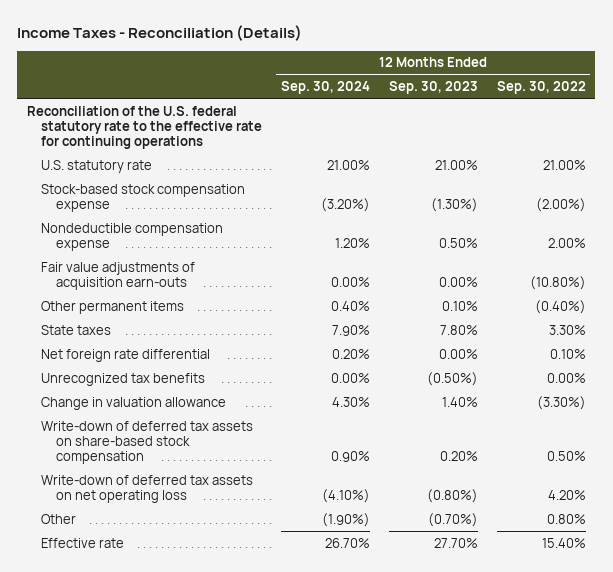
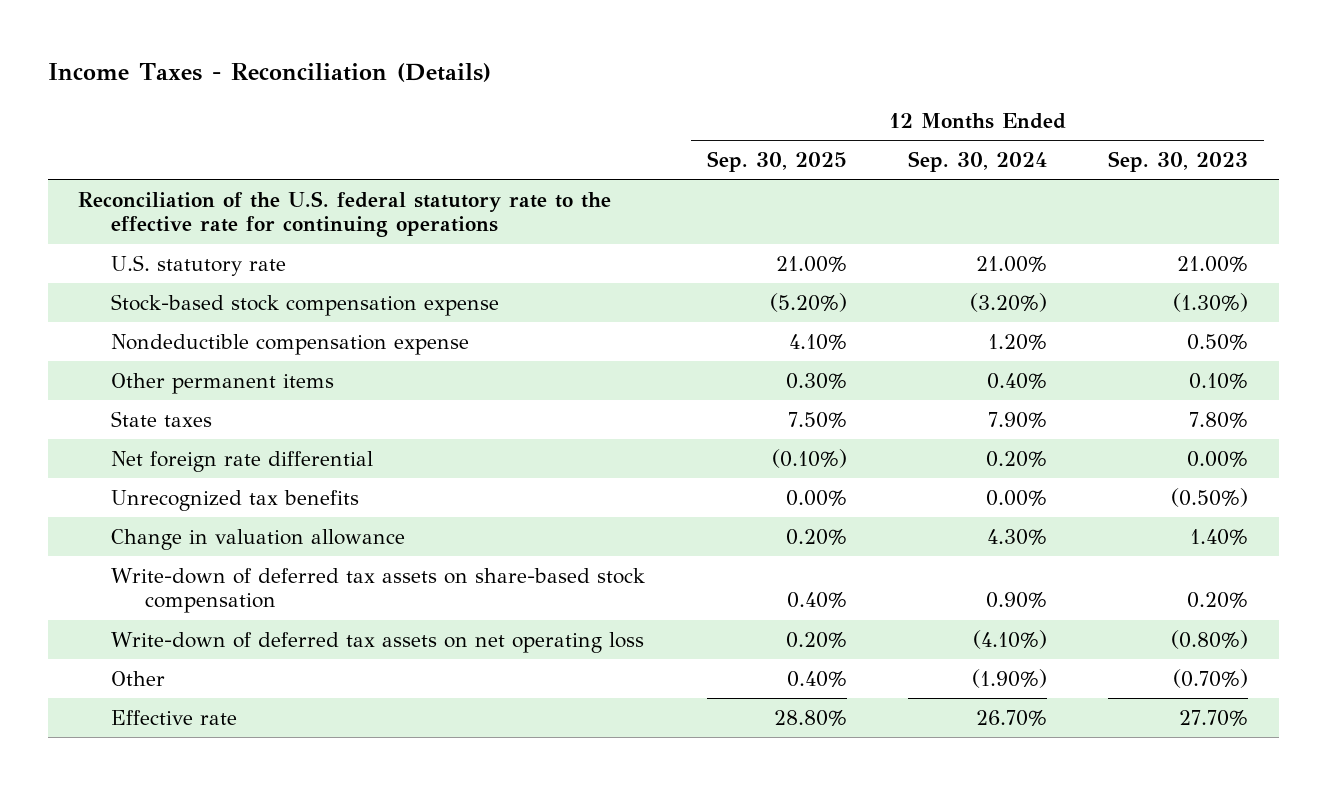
[496,81,586,95] Sep. 30, 2022 -> none
none -> [706,151,847,173] Sep. 30, 2025
[41,261,196,290] Fair value adjustments of acquisition earn-outs -> none

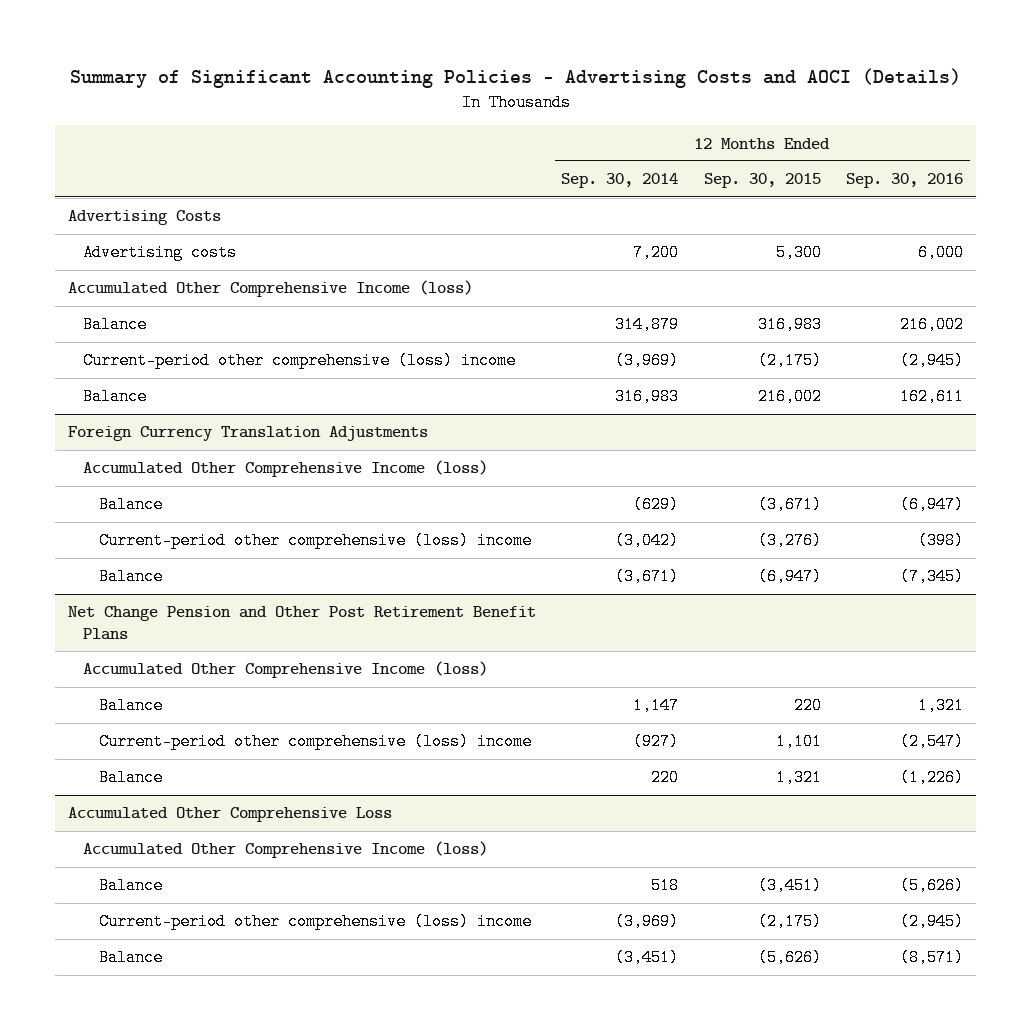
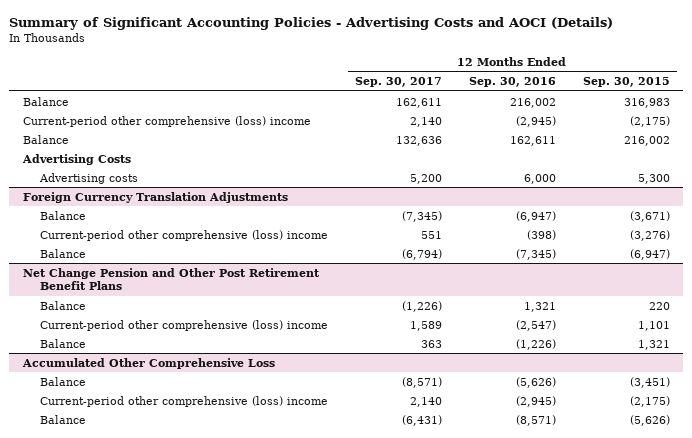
[561,173,679,189] Sep. 30, 2014 -> none
none -> [354,77,442,88] Sep. 30, 2017
[67,280,473,298] Accumulated Other Comprehensive Income (loss) -> none
[67,210,221,226] Advertising Costs -> [21,153,131,165] Advertising Costs
[83,244,238,262] Advertising costs -> [38,172,138,184] Advertising costs
[83,460,489,478] Accumulated Other Comprehensive Income (loss) -> none
[83,661,489,679] Accumulated Other Comprehensive Income (loss) -> none
[83,841,489,859] Accumulated Other Comprehensive Income (loss) -> none

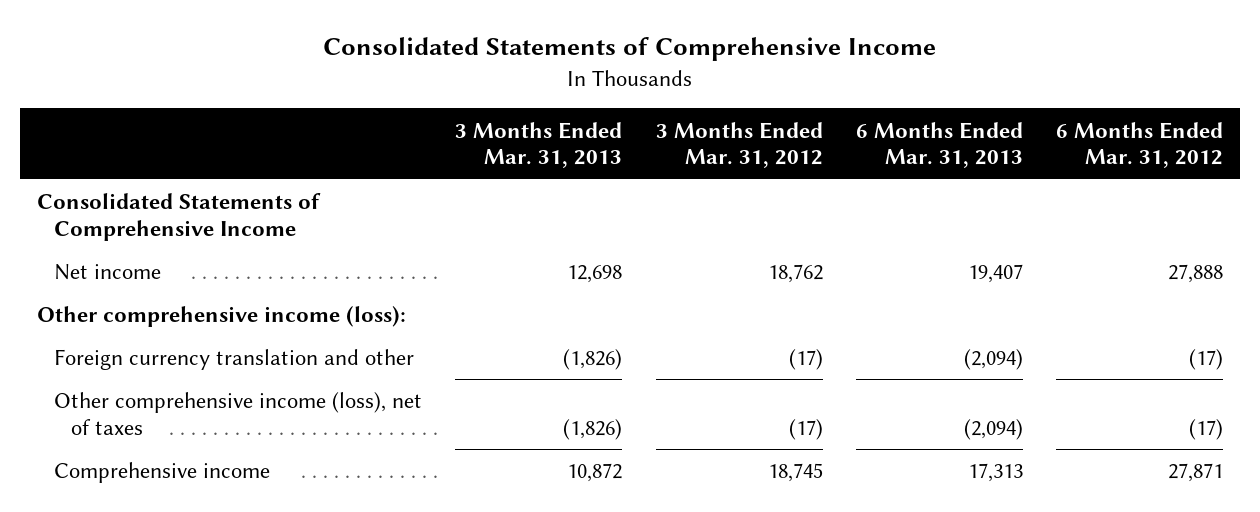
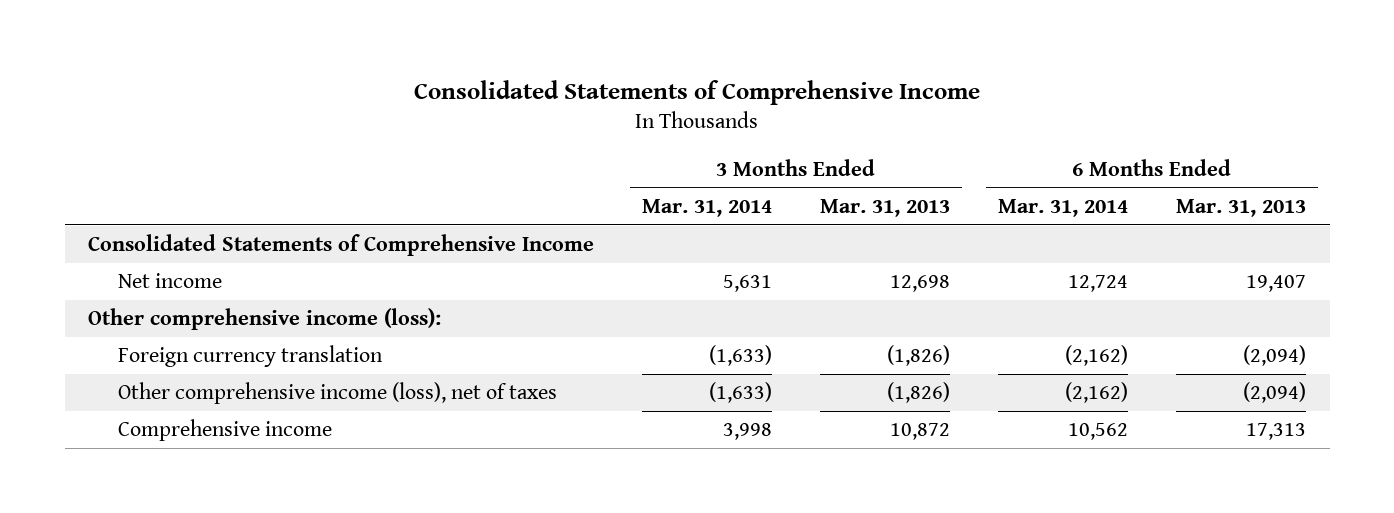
[655,121,823,169] 3 Months Ended Mar. 31, 2012 -> none
[1056,121,1224,169] 6 Months Ended Mar. 31, 2012 -> none
none -> [642,198,773,217] Mar. 31, 2014
none -> [998,198,1129,217] Mar. 31, 2014
[53,349,414,371] Foreign currency translation and other -> [117,345,383,368] Foreign currency translation

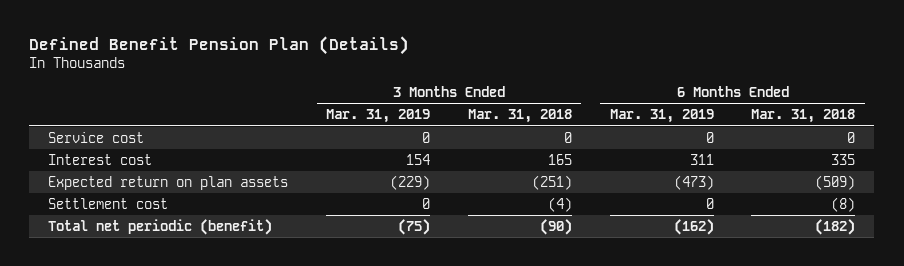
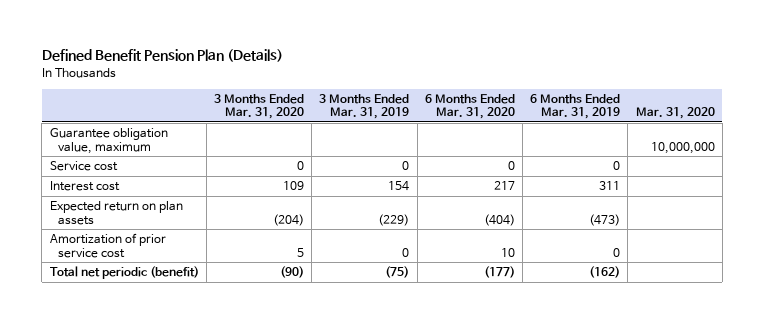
[467,109,572,124] Mar. 31, 2018 -> none
[751,109,856,124] Mar. 31, 2018 -> none
none -> [213,93,304,120] 3 Months Ended Mar. 31, 2020
none -> [424,93,515,120] 6 Months Ended Mar. 31, 2020
none -> [635,107,715,120] Mar. 31, 2020
none -> [49,128,168,154] Guarantee obligation value, maximum
[48,197,169,209] Settlement cost -> none
none -> [49,233,166,258] Amortization of prior service cost

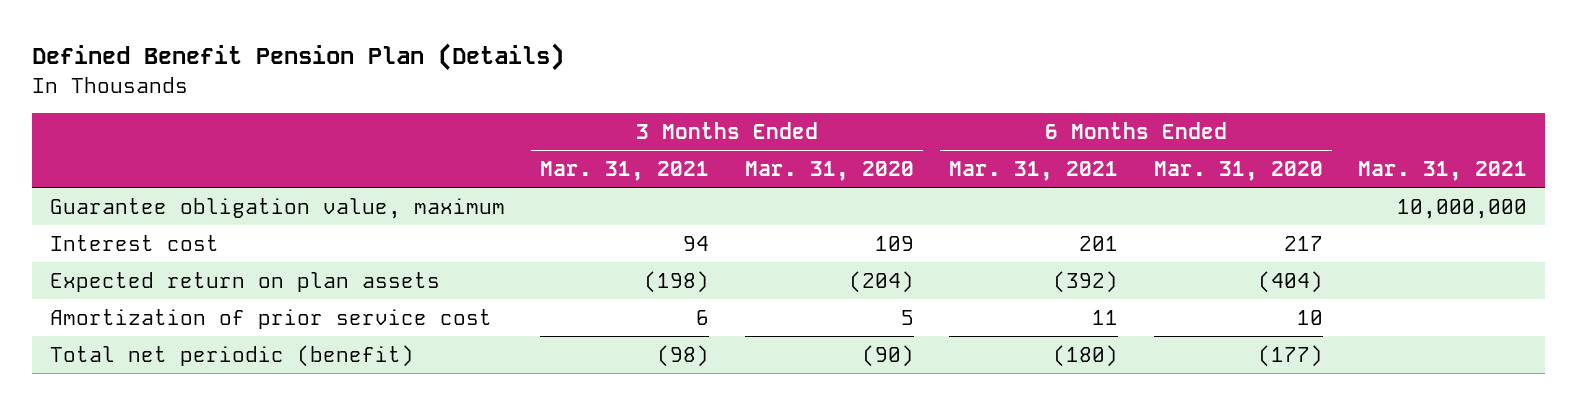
[319,93,410,120] 3 Months Ended Mar. 31, 2019 -> none
[530,93,621,120] 6 Months Ended Mar. 31, 2019 -> none
[635,107,715,120] Mar. 31, 2020 -> none
none -> [540,161,710,182] Mar. 31, 2021
none -> [949,161,1119,182] Mar. 31, 2021
none -> [1358,161,1528,182] Mar. 31, 2021
[49,161,118,172] Service cost -> none

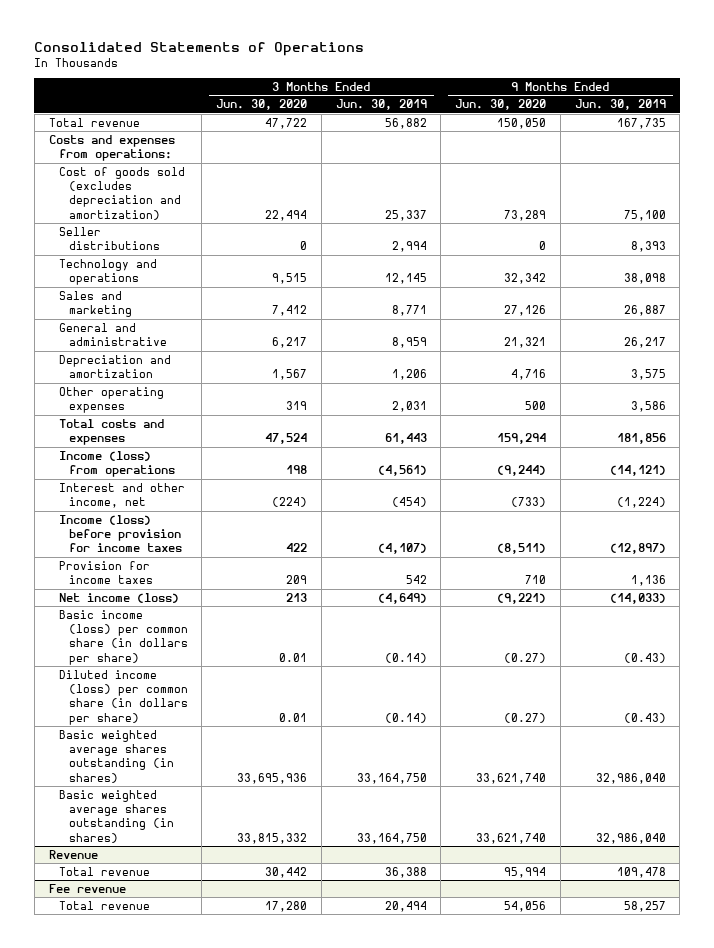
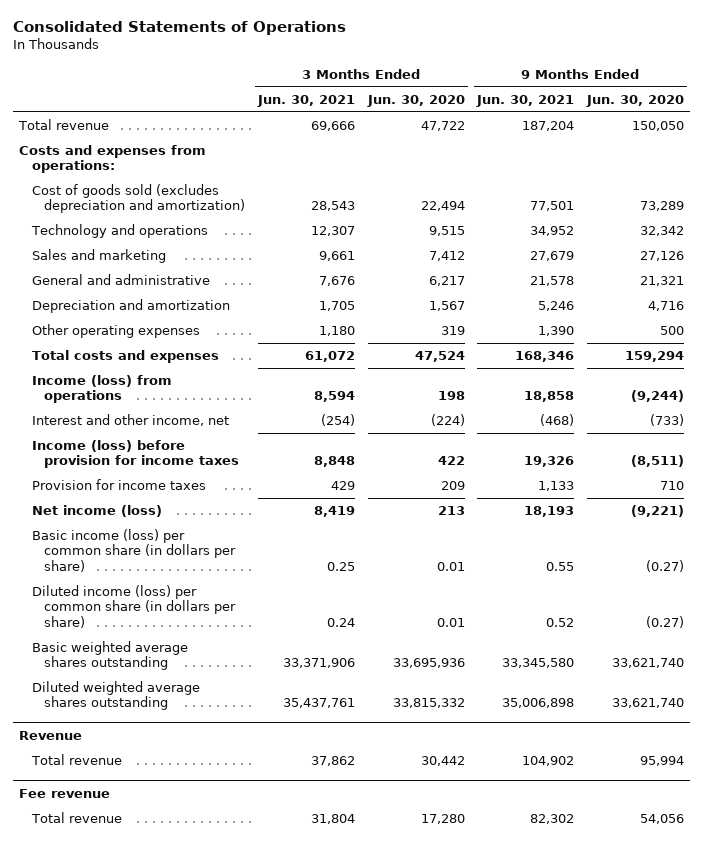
[335,99,427,111] Jun. 30, 2019 -> none
[574,99,666,111] Jun. 30, 2019 -> none
none -> [257,94,356,107] Jun. 30, 2021
none -> [476,94,575,107] Jun. 30, 2021
[58,226,160,251] Seller distributions -> none
[58,729,174,783] Basic weighted average shares outstanding (in shares) -> [31,641,188,671] Basic weighted average shares outstanding
[58,789,174,843] Basic weighted average shares outstanding (in shares) -> [31,681,200,711] Diluted weighted average shares outstanding

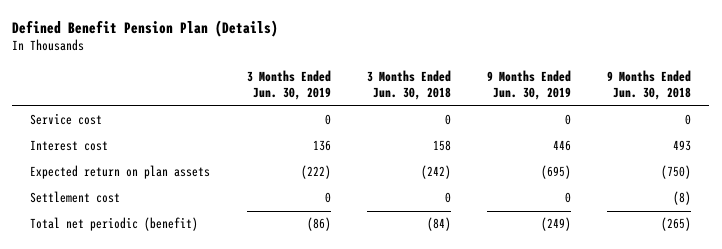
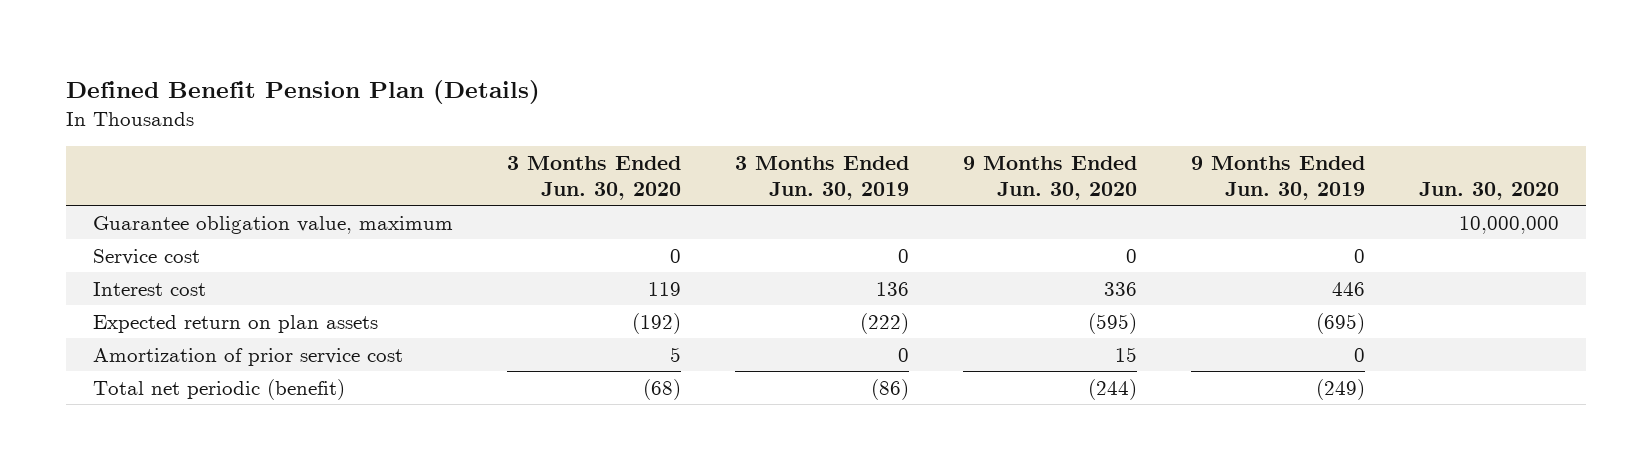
[366,70,451,101] 3 Months Ended Jun. 30, 2018 -> none
[607,70,692,101] 9 Months Ended Jun. 30, 2018 -> none
none -> [507,155,682,200] 3 Months Ended Jun. 30, 2020
none -> [963,155,1138,200] 9 Months Ended Jun. 30, 2020
none -> [1419,181,1560,200] Jun. 30, 2020
none -> [93,215,454,234] Guarantee obligation value, maximum
[30,191,121,204] Settlement cost -> none
none -> [93,347,404,366] Amortization of prior service cost

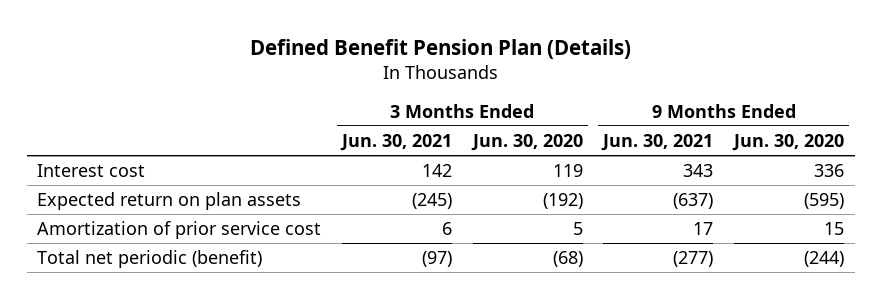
[735,155,910,200] 3 Months Ended Jun. 30, 2019 -> none
[1191,155,1366,200] 9 Months Ended Jun. 30, 2019 -> none
[1419,181,1560,200] Jun. 30, 2020 -> none
none -> [339,133,452,151] Jun. 30, 2021
none -> [601,133,714,151] Jun. 30, 2021
[93,215,454,234] Guarantee obligation value, maximum -> none
[93,248,201,265] Service cost -> none

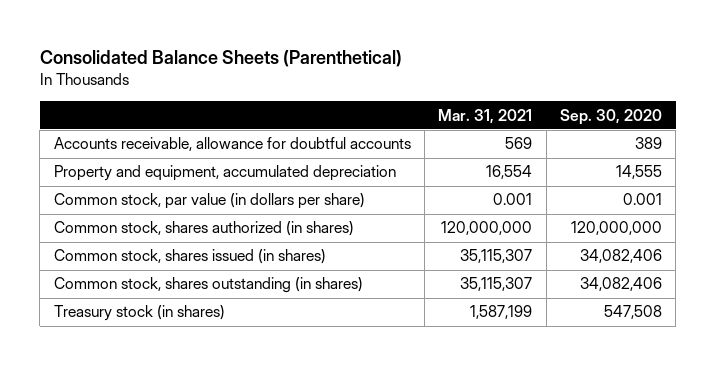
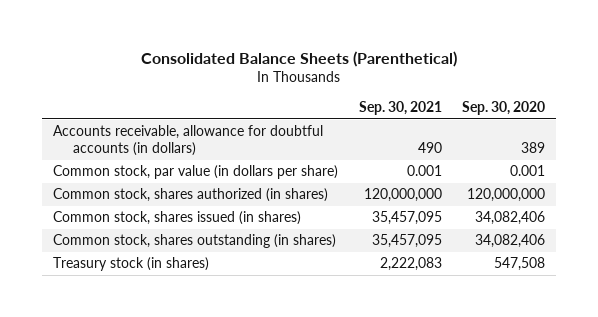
[438,108,533,124] Mar. 31, 2021 -> none
none -> [358,101,442,116] Sep. 30, 2021
[53,165,396,182] Property and equipment, accumulated depreciation -> none
[53,137,411,152] Accounts receivable, allowance for doubtful accounts -> [52,125,323,157] Accounts receivable, allowance for doubtful accounts (in dollars)

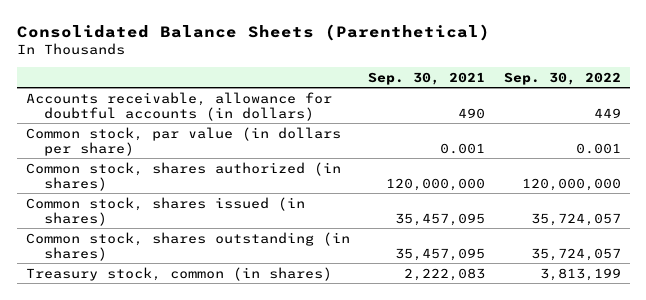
[462,101,546,116] Sep. 30, 2020 -> none
none -> [503,71,621,85] Sep. 30, 2022
[52,257,209,272] Treasury stock (in shares) -> [25,266,332,281] Treasury stock, common (in shares)

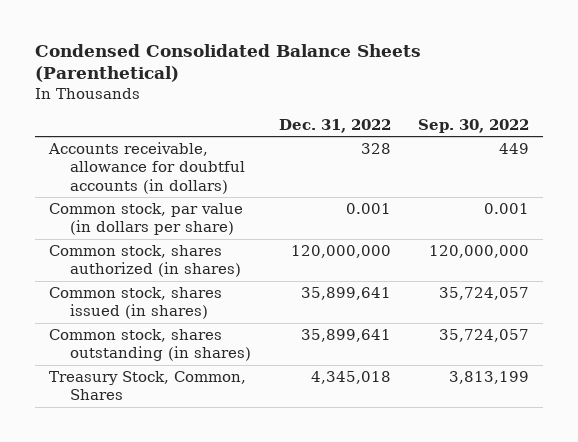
[16,23,490,41] Consolidated Balance Sheets (Parenthetical) -> [34,44,421,83] Condensed Consolidated Balance Sheets (Parenthetical)
[368,71,486,85] Sep. 30, 2021 -> none
none -> [278,118,391,133] Dec. 31, 2022
[25,266,332,281] Treasury stock, common (in shares) -> [48,370,246,401] Treasury Stock, Common, Shares

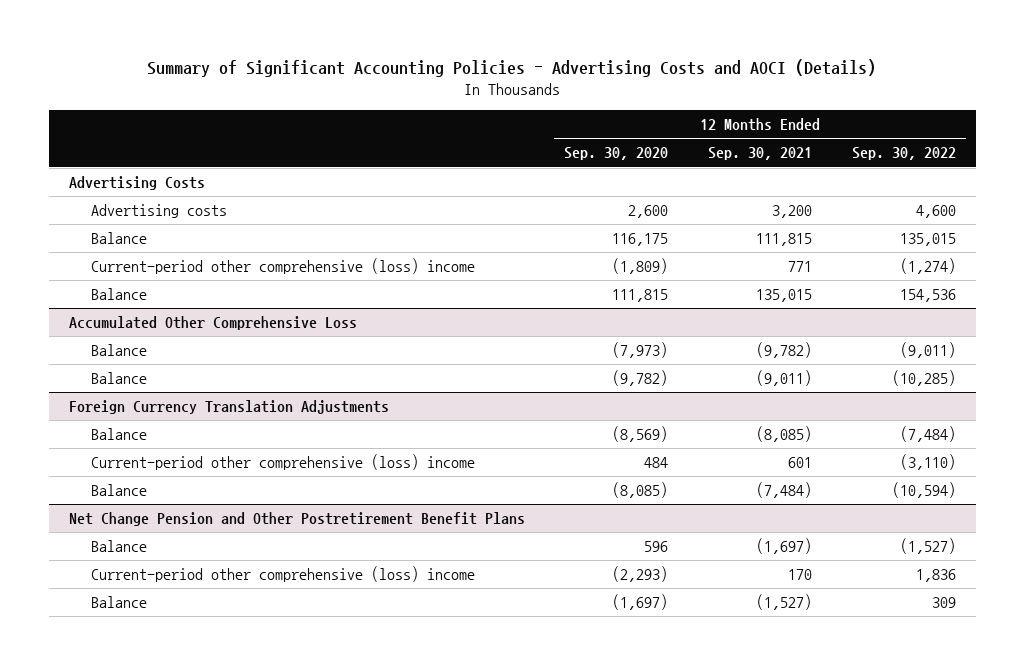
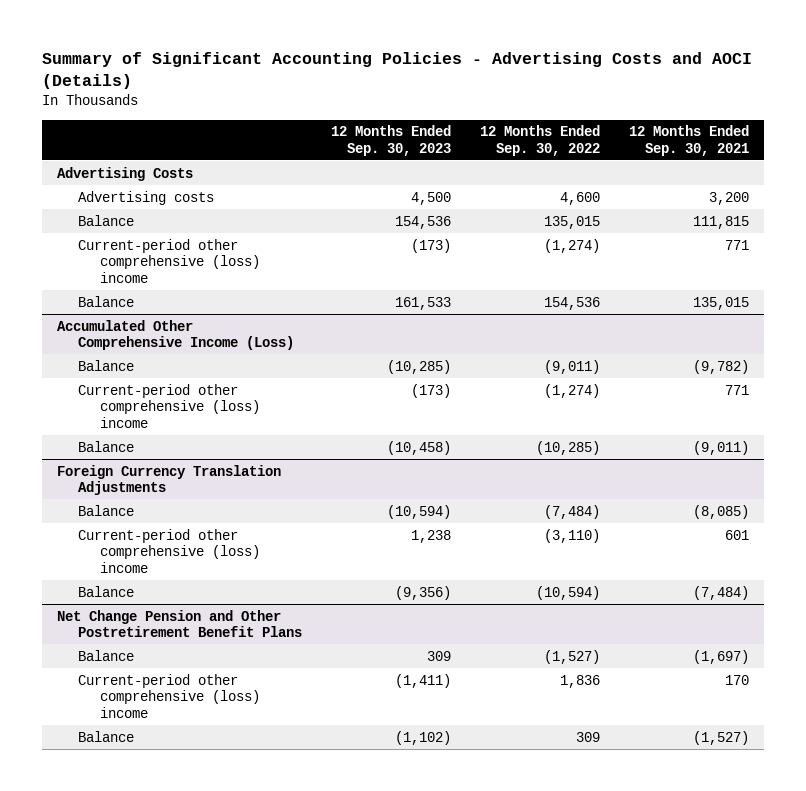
[564,147,669,161] Sep. 30, 2020 -> none
none -> [331,125,452,156] 12 Months Ended Sep. 30, 2023
[68,316,357,331] Accumulated Other Comprehensive Loss -> [56,319,295,351] Accumulated Other Comprehensive Income (Loss)
none -> [78,383,260,428] Current-period other comprehensive (loss) income

